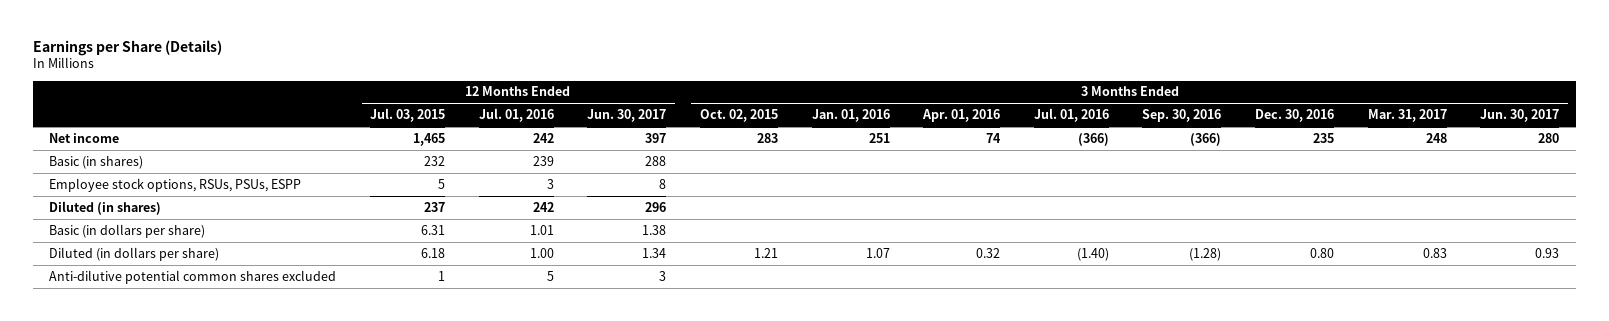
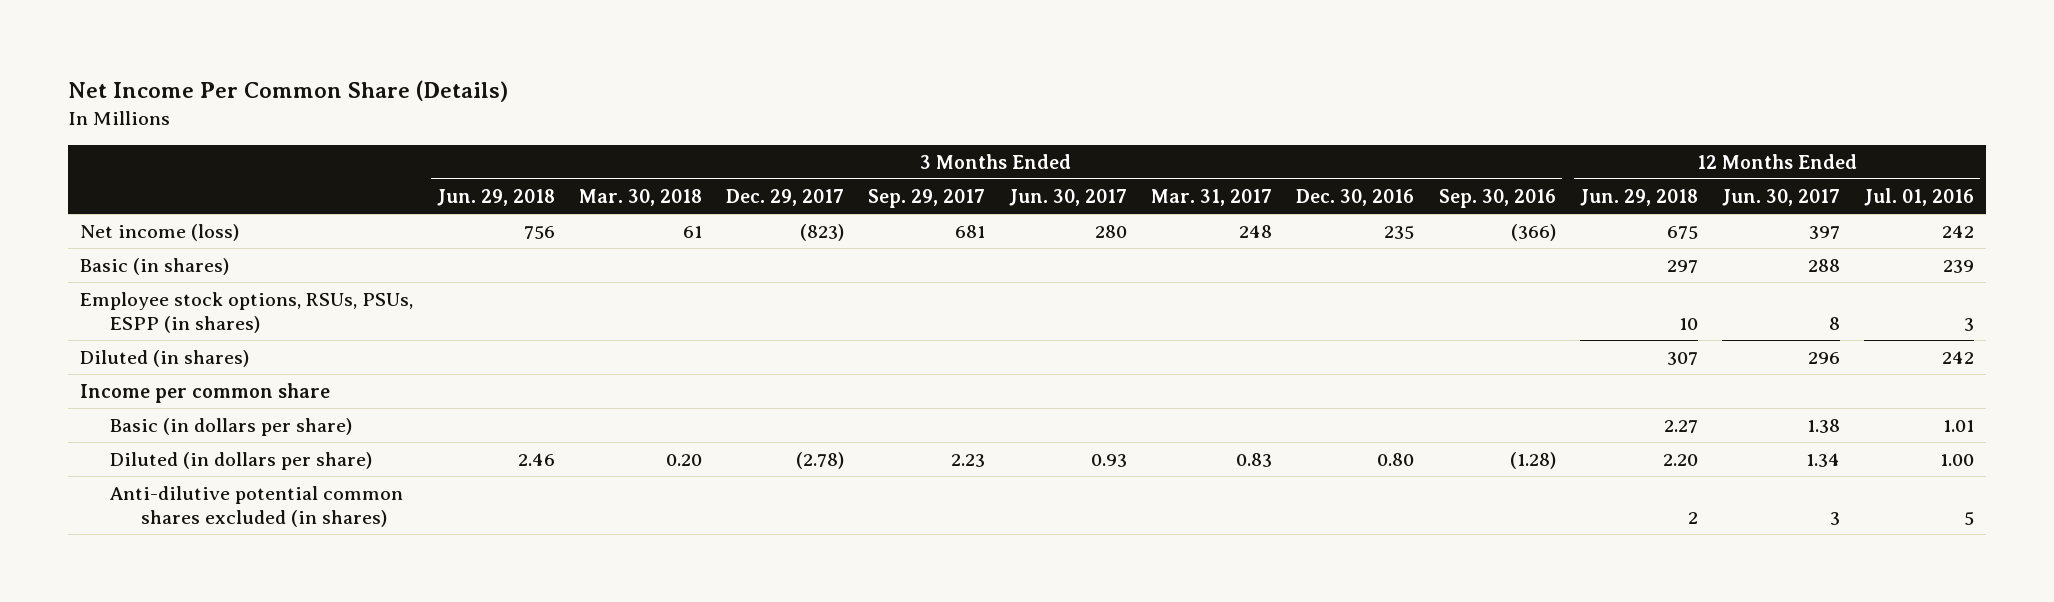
[32,39,222,56] Earnings per Share (Details) -> [67,80,508,103] Net Income Per Common Share (Details)
[370,108,446,123] Jul. 03, 2015 -> none
[699,109,778,123] Oct. 02, 2015 -> none
[811,109,890,123] Jan. 01, 2016 -> none
[922,109,1001,123] Apr. 01, 2016 -> none
[1033,108,1109,123] Jul. 01, 2016 -> none
none -> [436,188,555,206] Jun. 29, 2018
none -> [578,188,702,206] Mar. 30, 2018
none -> [726,188,845,206] Dec. 29, 2017
none -> [868,188,986,208] Sep. 29, 2017
none -> [1579,188,1698,206] Jun. 29, 2018
[49,132,120,143] Net income -> [79,223,239,241] Net income (loss)
[49,177,302,192] Employee stock options, RSUs, PSUs, ESPP -> [79,291,413,334] Employee stock options, RSUs, PSUs, ESPP (in shares)
none -> [79,382,330,403] Income per common share
[49,269,337,284] Anti-dilutive potential common shares excluded -> [110,485,404,528] Anti-dilutive potential common shares excluded (in shares)

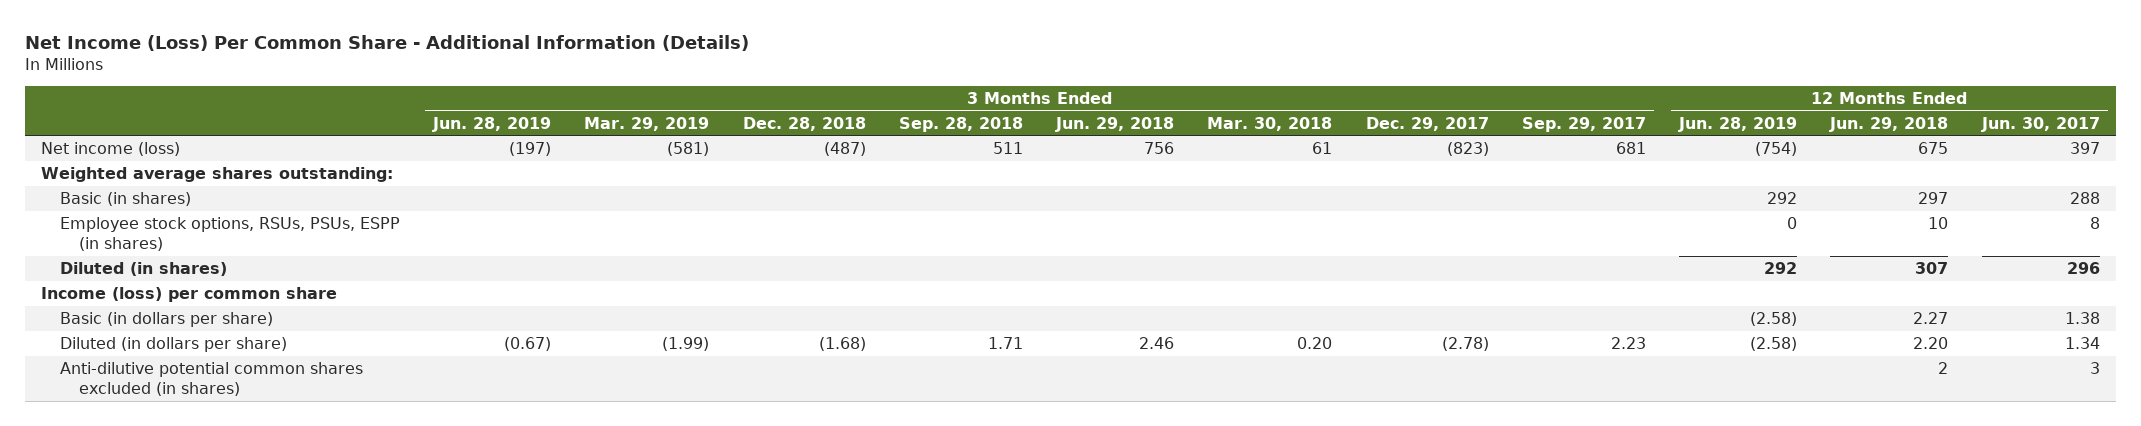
[67,80,508,103] Net Income Per Common Share (Details) -> [24,35,749,52] Net Income (Loss) Per Common Share - Additional Information (Details)
[1009,188,1128,206] Jun. 30, 2017 -> none
[1151,188,1273,206] Mar. 31, 2017 -> none
[1296,188,1415,206] Dec. 30, 2016 -> none
[1438,188,1556,208] Sep. 30, 2016 -> none
[1863,187,1974,206] Jul. 01, 2016 -> none
none -> [432,116,552,132] Jun. 28, 2019
none -> [584,116,710,131] Mar. 29, 2019
none -> [742,116,866,131] Dec. 28, 2018
none -> [898,116,1023,132] Sep. 28, 2018
none -> [1678,116,1798,132] Jun. 28, 2019
none -> [41,167,394,183] Weighted average shares outstanding:
[79,382,330,403] Income per common share -> [41,287,338,303] Income (loss) per common share

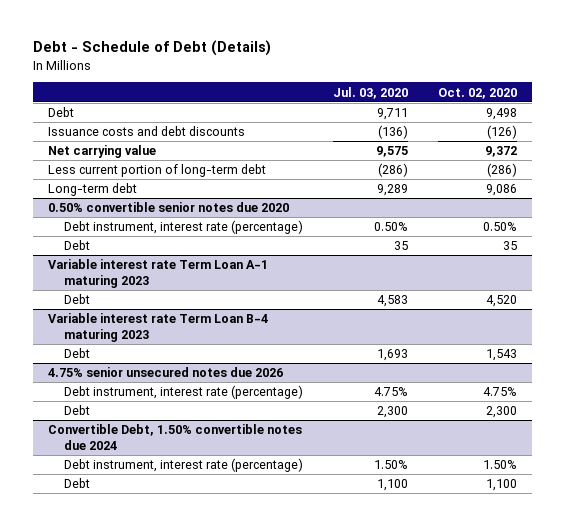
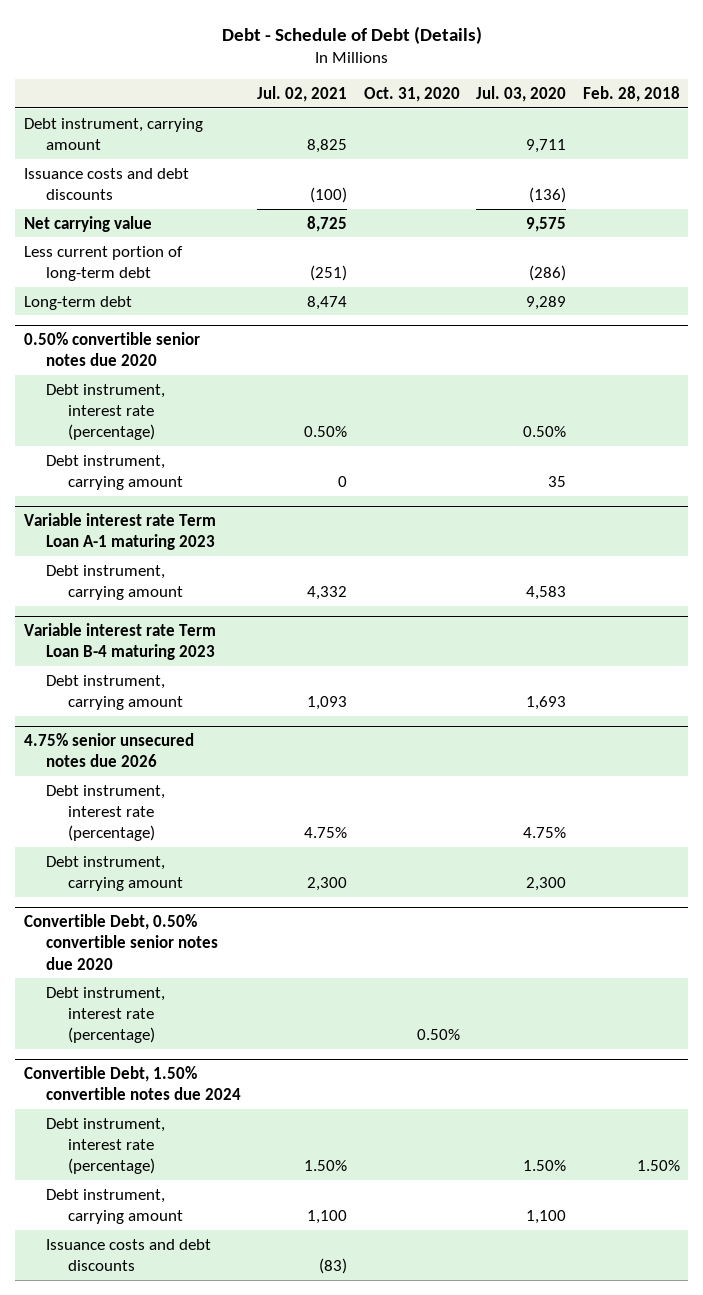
[438,87,518,99] Oct. 02, 2020 -> none
none -> [257,85,348,102] Jul. 02, 2021
none -> [363,86,460,102] Oct. 31, 2020
none -> [582,85,680,102] Feb. 28, 2018
[47,107,74,118] Debt -> [23,117,203,150] Debt instrument, carrying amount
[63,240,90,251] Debt -> [45,454,184,490] Debt instrument, carrying amount
[63,294,90,305] Debt -> [45,564,184,600] Debt instrument, carrying amount
[63,348,90,359] Debt -> [45,674,184,710] Debt instrument, carrying amount
[63,405,90,416] Debt -> [45,855,184,891] Debt instrument, carrying amount
none -> [23,914,218,970] Convertible Debt, 0.50% convertible senior notes due 2020
none -> [45,986,165,1043] Debt instrument, interest rate (percentage)
[63,478,90,489] Debt -> [45,1188,184,1224] Debt instrument, carrying amount
none -> [45,1238,211,1271] Issuance costs and debt discounts

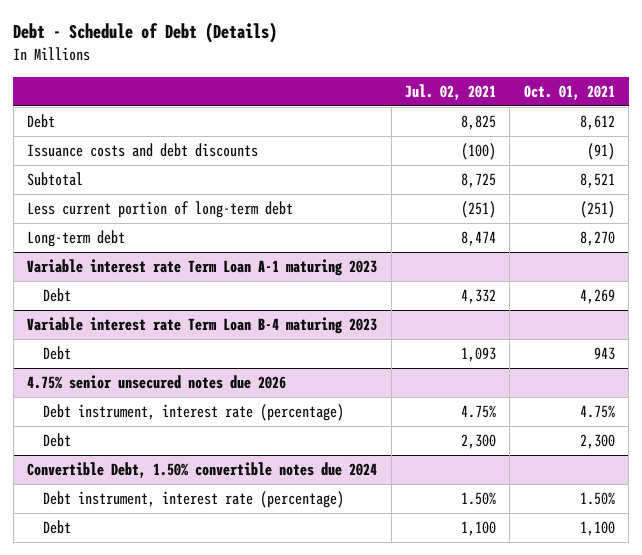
[363,86,460,102] Oct. 31, 2020 -> none
[476,85,567,102] Jul. 03, 2020 -> none
[582,85,680,102] Feb. 28, 2018 -> none
none -> [523,84,615,100] Oct. 01, 2021
[23,117,203,150] Debt instrument, carrying amount -> [27,114,56,129] Debt
[23,215,152,232] Net carrying value -> [27,172,84,187] Subtotal
[23,332,200,367] 0.50% convertible senior notes due 2020 -> none
[45,383,165,440] Debt instrument, interest rate (percentage) -> none
[45,454,184,490] Debt instrument, carrying amount -> none
[45,564,184,600] Debt instrument, carrying amount -> [42,288,71,303] Debt
[45,674,184,710] Debt instrument, carrying amount -> [42,346,71,361] Debt
[23,914,218,970] Convertible Debt, 0.50% convertible senior notes due 2020 -> none
[45,986,165,1043] Debt instrument, interest rate (percentage) -> none
[45,855,184,891] Debt instrument, carrying amount -> [42,433,71,448] Debt
[45,1238,211,1271] Issuance costs and debt discounts -> none
[45,1188,184,1224] Debt instrument, carrying amount -> [42,520,71,535] Debt

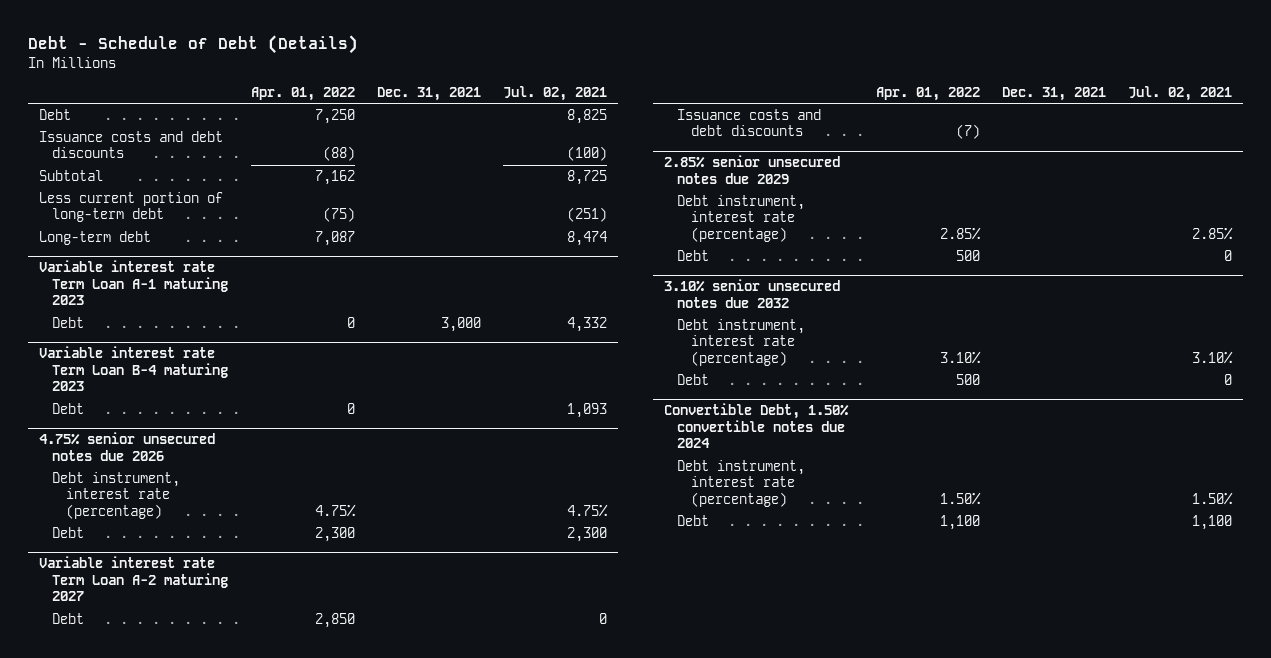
[523,84,615,100] Oct. 01, 2021 -> none
none -> [250,87,355,102] Apr. 01, 2022
none -> [376,87,481,102] Dec. 31, 2021
none -> [38,556,229,602] Variable interest rate Term Loan A-2 maturing 2027
none -> [52,612,85,624] Debt
none -> [677,108,822,137] Issuance costs and debt discounts
none -> [663,155,840,184] 2.85% senior unsecured notes due 2029
none -> [677,194,806,243] Debt instrument, interest rate (percentage)
none -> [677,249,710,261] Debt
none -> [663,279,840,308] 3.10% senior unsecured notes due 2032
none -> [677,318,806,367] Debt instrument, interest rate (percentage)
none -> [677,373,710,385] Debt

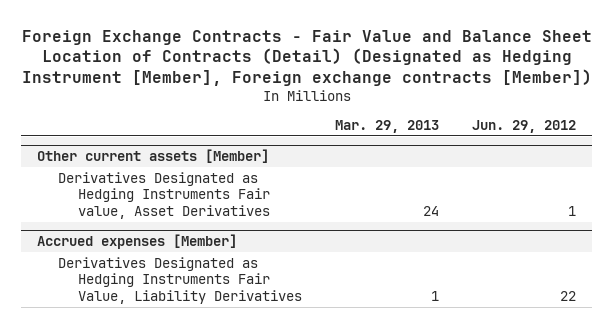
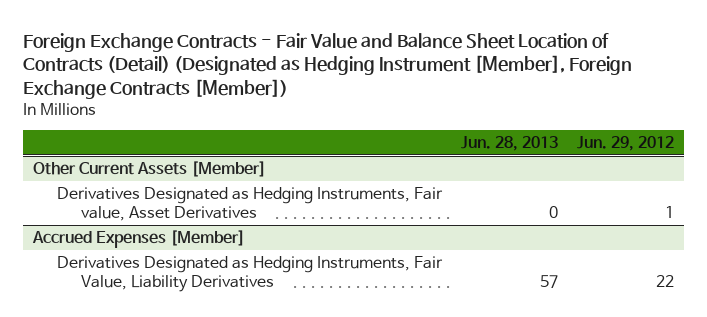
[21,29,592,86] Foreign Exchange Contracts - Fair Value and Balance Sheet Location of Contracts (Detail) (Designated as Hedging Instrument [Member], Foreign exchange contracts [Member]) -> [23,32,633,100] Foreign Exchange Contracts - Fair Value and Balance Sheet Location of Contracts (Detail) (Designated as Hedging Instrument [Member], Foreign Exchange Contracts [Member])
[335,119,440,133] Mar. 29, 2013 -> none
none -> [460,135,558,151] Jun. 28, 2013
[37,149,270,164] Other current assets [Member] -> [32,160,266,177] Other Current Assets [Member]
[57,171,271,219] Derivatives Designated as Hedging Instruments Fair value, Asset Derivatives -> [56,186,443,222] Derivatives Designated as Hedging Instruments, Fair value, Asset Derivatives
[37,234,238,250] Accrued expenses [Member] -> [31,229,245,248] Accrued Expenses [Member]
[57,256,303,304] Derivatives Designated as Hedging Instruments Fair Value, Liability Derivatives -> [56,255,443,293] Derivatives Designated as Hedging Instruments, Fair Value, Liability Derivatives

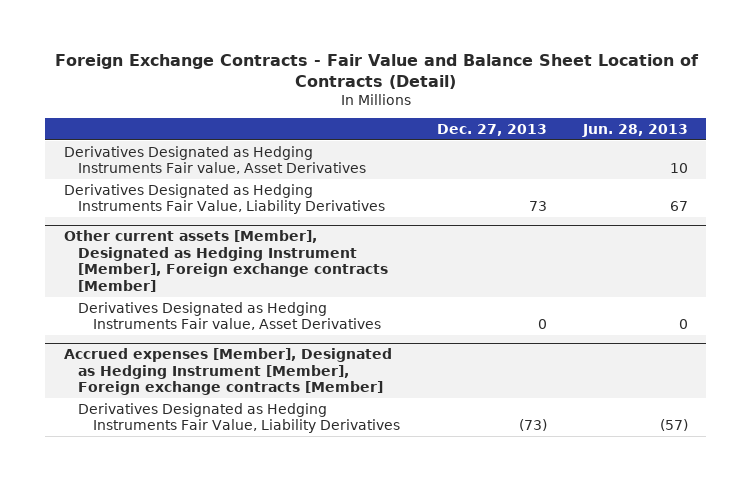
[23,32,633,100] Foreign Exchange Contracts - Fair Value and Balance Sheet Location of Contracts (Detail) (Designated as Hedging Instrument [Member], Foreign Exchange Contracts [Member]) -> [54,54,699,89] Foreign Exchange Contracts - Fair Value and Balance Sheet Location of Contracts (Detail)
[577,135,675,151] Jun. 29, 2012 -> none
none -> [436,123,547,136] Dec. 27, 2013
[32,160,266,177] Other Current Assets [Member] -> none
[31,229,245,248] Accrued Expenses [Member] -> none
[56,186,443,222] Derivatives Designated as Hedging Instruments, Fair value, Asset Derivatives -> [63,145,367,175] Derivatives Designated as Hedging Instruments Fair value, Asset Derivatives
[548,206,558,219] 0 -> [670,163,689,174] 10
[56,255,443,293] Derivatives Designated as Hedging Instruments, Fair Value, Liability Derivatives -> [63,183,386,215] Derivatives Designated as Hedging Instruments Fair Value, Liability Derivatives
[539,275,558,289] 57 -> [670,201,689,212] 67
none -> [63,229,389,292] Other current assets [Member], Designated as Hedging Instrument [Member], Foreign exchange contracts [Member]
none -> [78,301,382,331] Derivatives Designated as Hedging Instruments Fair value, Asset Derivatives
none -> [63,347,392,396] Accrued expenses [Member], Designated as Hedging Instrument [Member], Foreign exchange contracts [Member]
none -> [78,402,401,434] Derivatives Designated as Hedging Instruments Fair Value, Liability Derivatives

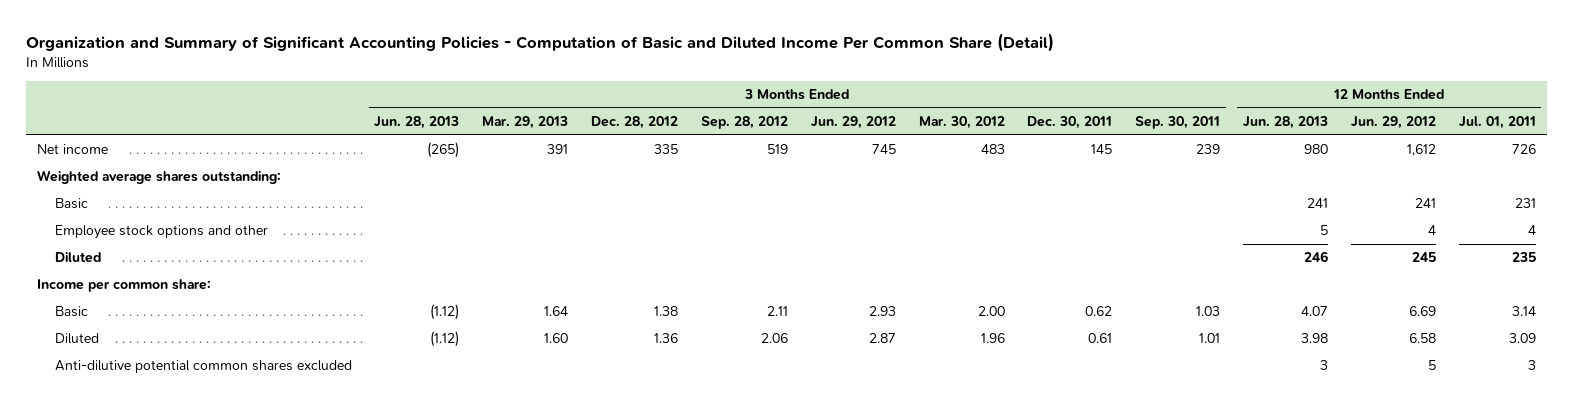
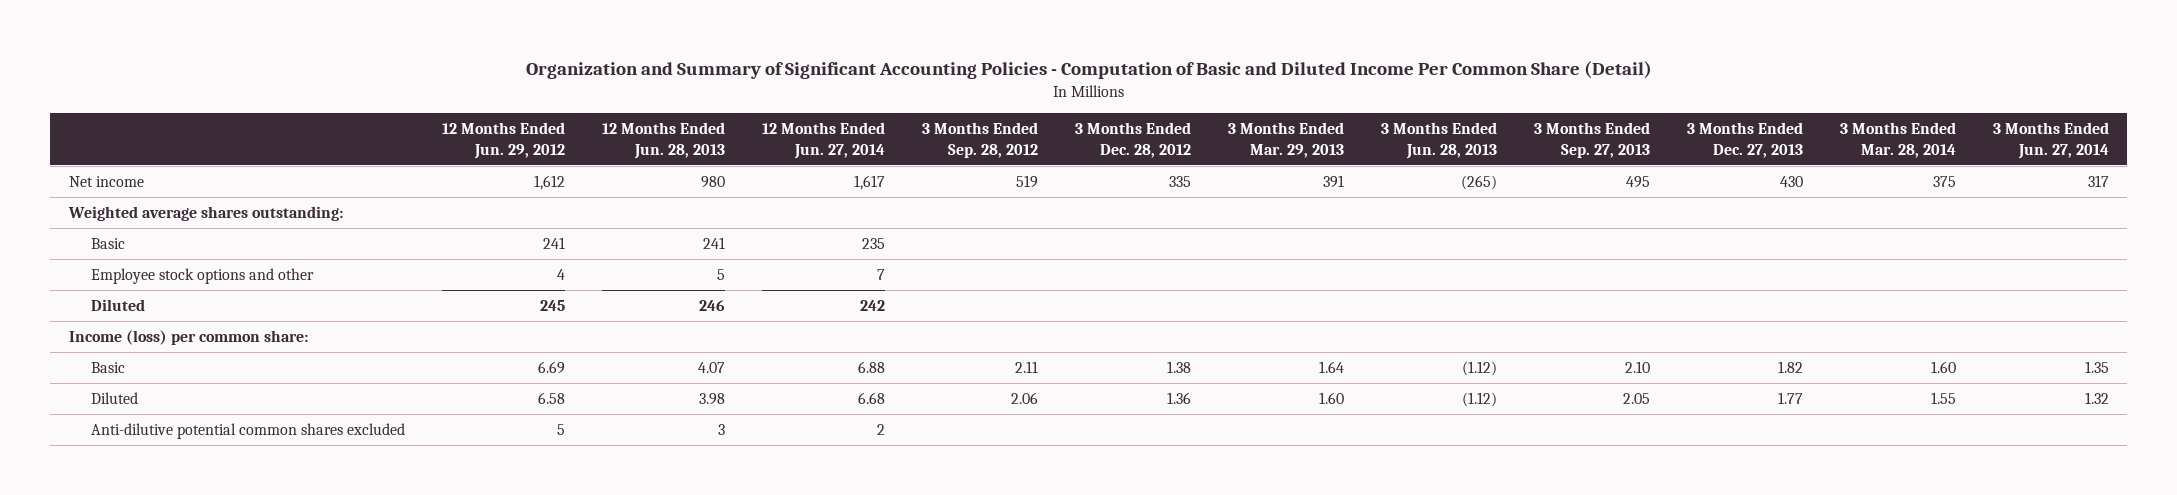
[810,116,896,130] Jun. 29, 2012 -> none
[918,116,1005,130] Mar. 30, 2012 -> none
[1027,116,1113,130] Dec. 30, 2011 -> none
[1135,116,1221,130] Sep. 30, 2011 -> none
[1458,116,1536,130] Jul. 01, 2011 -> none
none -> [761,121,885,159] 12 Months Ended Jun. 27, 2014
none -> [1533,121,1650,158] 3 Months Ended Sep. 27, 2013
none -> [1686,121,1803,158] 3 Months Ended Dec. 27, 2013
none -> [1839,121,1956,158] 3 Months Ended Mar. 28, 2014
none -> [1992,121,2109,159] 3 Months Ended Jun. 27, 2014
[37,279,212,293] Income per common share: -> [68,329,308,345] Income (loss) per common share:

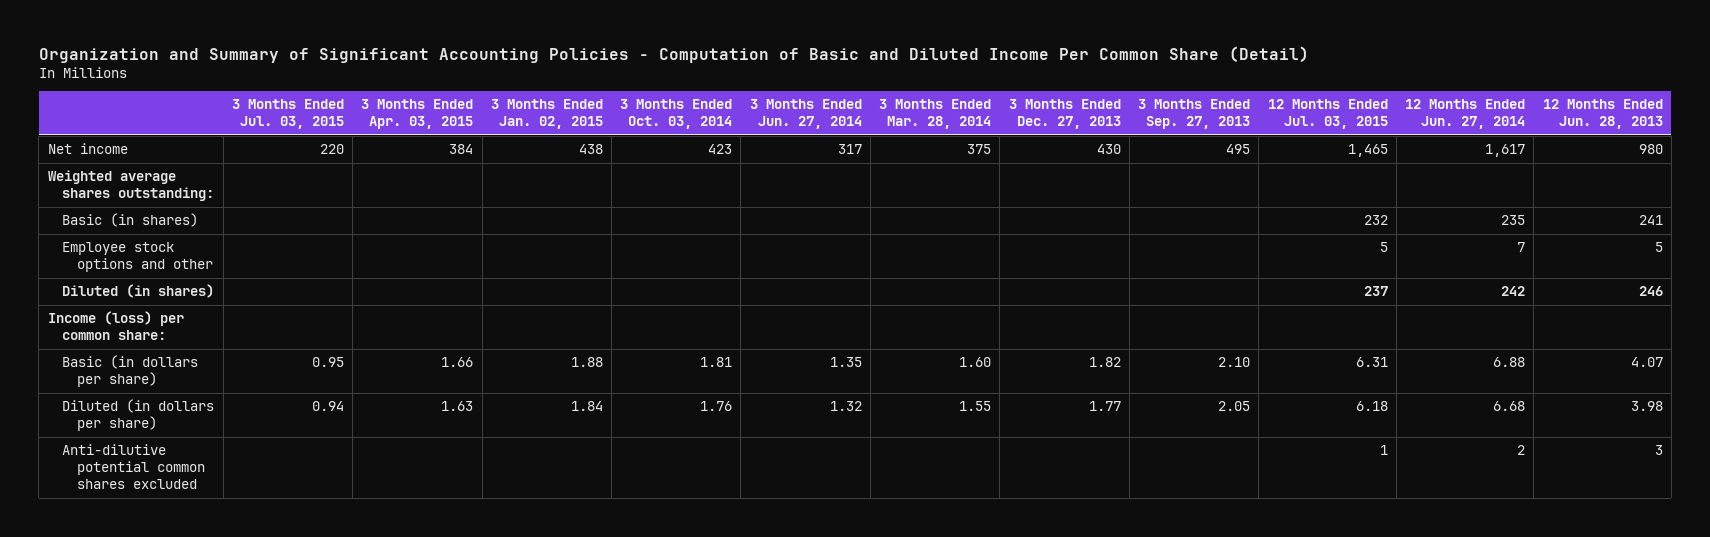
[441,121,565,159] 12 Months Ended Jun. 29, 2012 -> none
[921,121,1038,158] 3 Months Ended Sep. 28, 2012 -> none
[1074,121,1191,158] 3 Months Ended Dec. 28, 2012 -> none
[1227,121,1344,158] 3 Months Ended Mar. 29, 2013 -> none
[1380,121,1497,159] 3 Months Ended Jun. 28, 2013 -> none
none -> [231,99,344,130] 3 Months Ended Jul. 03, 2015
none -> [361,99,474,130] 3 Months Ended Apr. 03, 2015
none -> [490,99,603,130] 3 Months Ended Jan. 02, 2015
none -> [620,99,733,130] 3 Months Ended Oct. 03, 2014
none -> [1267,99,1388,130] 12 Months Ended Jul. 03, 2015
[90,237,125,249] Basic -> [62,213,199,228] Basic (in shares)
[90,298,145,311] Diluted -> [62,284,215,299] Diluted (in shares)
[90,361,125,373] Basic -> [62,355,199,388] Basic (in dollars per share)
[90,391,138,404] Diluted -> [62,399,215,432] Diluted (in dollars per share)

